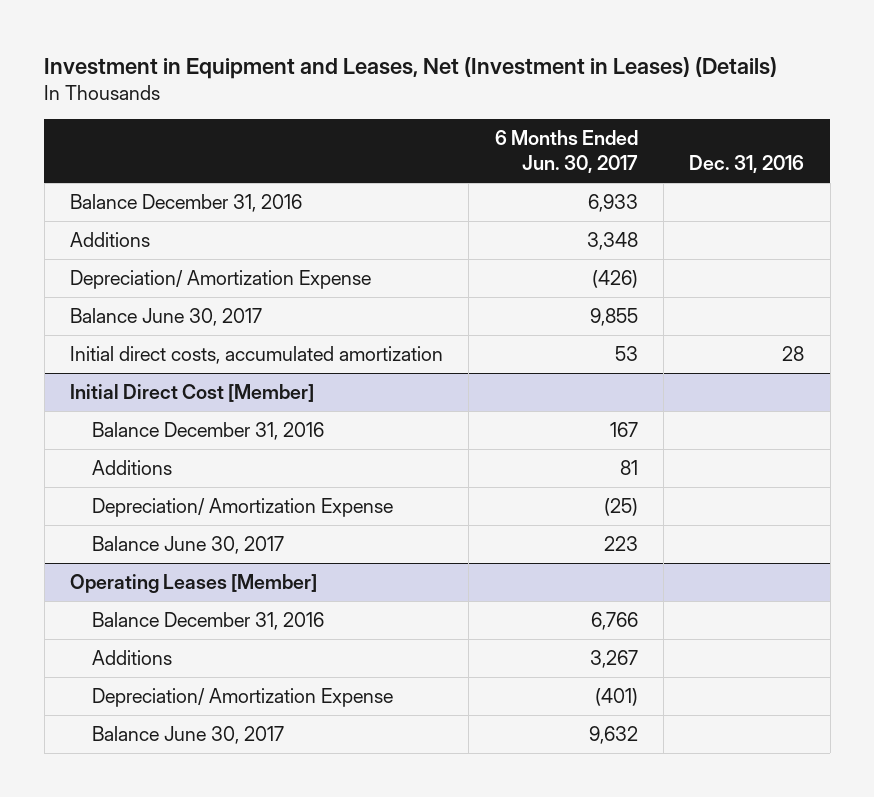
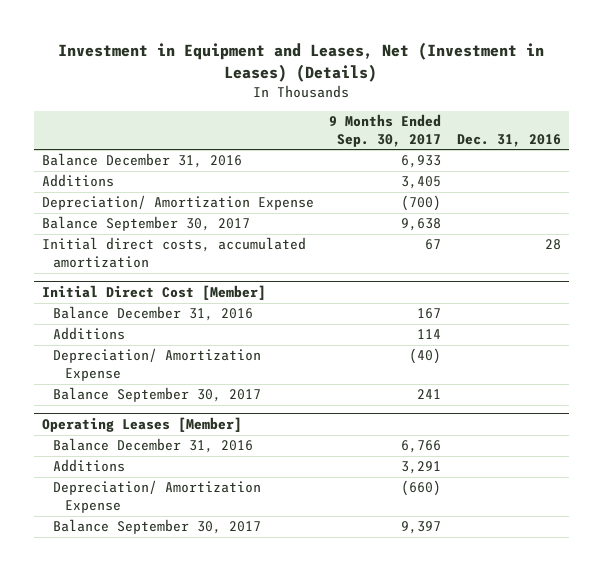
[494,130,638,174] 6 Months Ended Jun. 30, 2017 -> none
none -> [329,114,442,147] 9 Months Ended Sep. 30, 2017
[69,307,262,326] Balance June 30, 2017 -> [41,216,250,232] Balance September 30, 2017
[92,535,285,554] Balance June 30, 2017 -> [53,387,262,403] Balance September 30, 2017
[92,725,285,744] Balance June 30, 2017 -> [53,519,262,535] Balance September 30, 2017

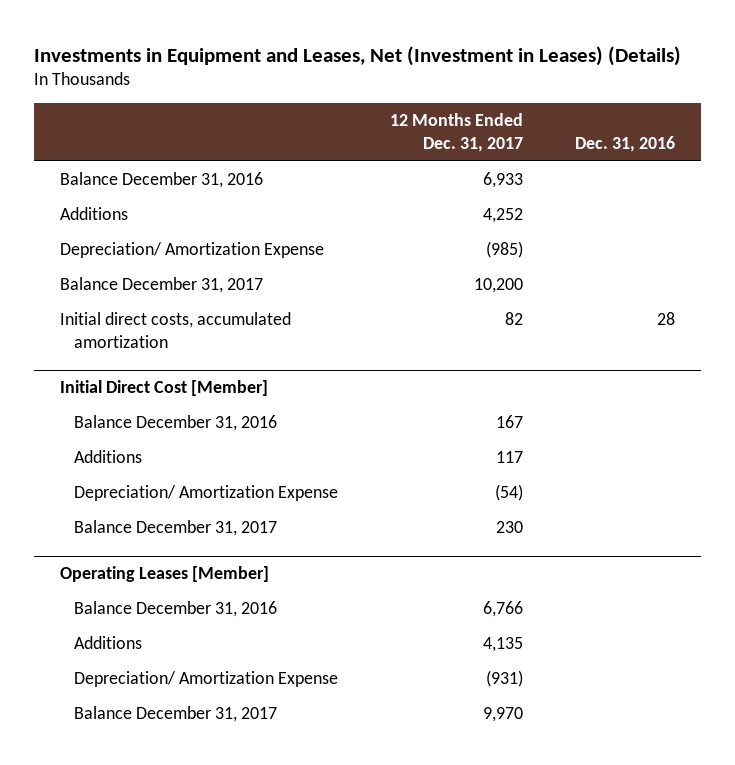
[58,41,545,82] Investment in Equipment and Leases, Net (Investment in Leases) (Details) -> [34,45,682,66] Investments in Equipment and Leases, Net (Investment in Leases) (Details)
[329,114,442,147] 9 Months Ended Sep. 30, 2017 -> none
none -> [389,113,523,152] 12 Months Ended Dec. 31, 2017
[41,216,250,232] Balance September 30, 2017 -> [60,277,264,294] Balance December 31, 2017
[53,387,262,403] Balance September 30, 2017 -> [73,520,277,537] Balance December 31, 2017
[53,519,262,535] Balance September 30, 2017 -> [73,706,277,723] Balance December 31, 2017

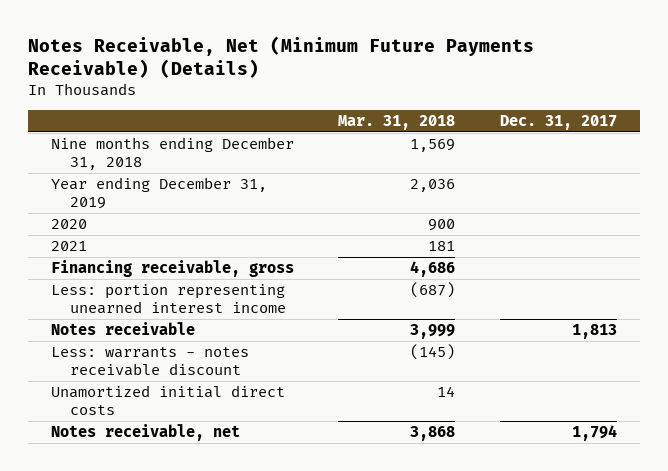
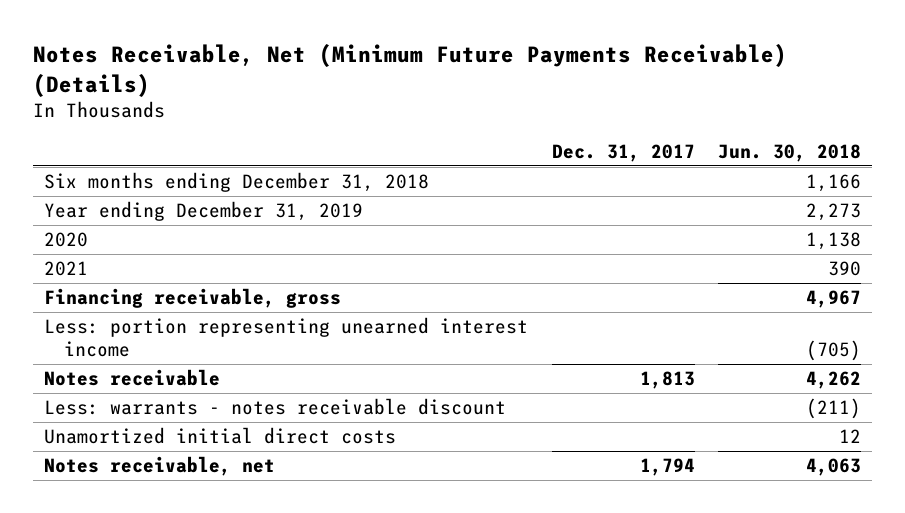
[338,115,456,131] Mar. 31, 2018 -> none
none -> [717,143,861,162] Jun. 30, 2018
[50,137,294,171] Nine months ending December 31, 2018 -> [44,172,430,193] Six months ending December 31, 2018

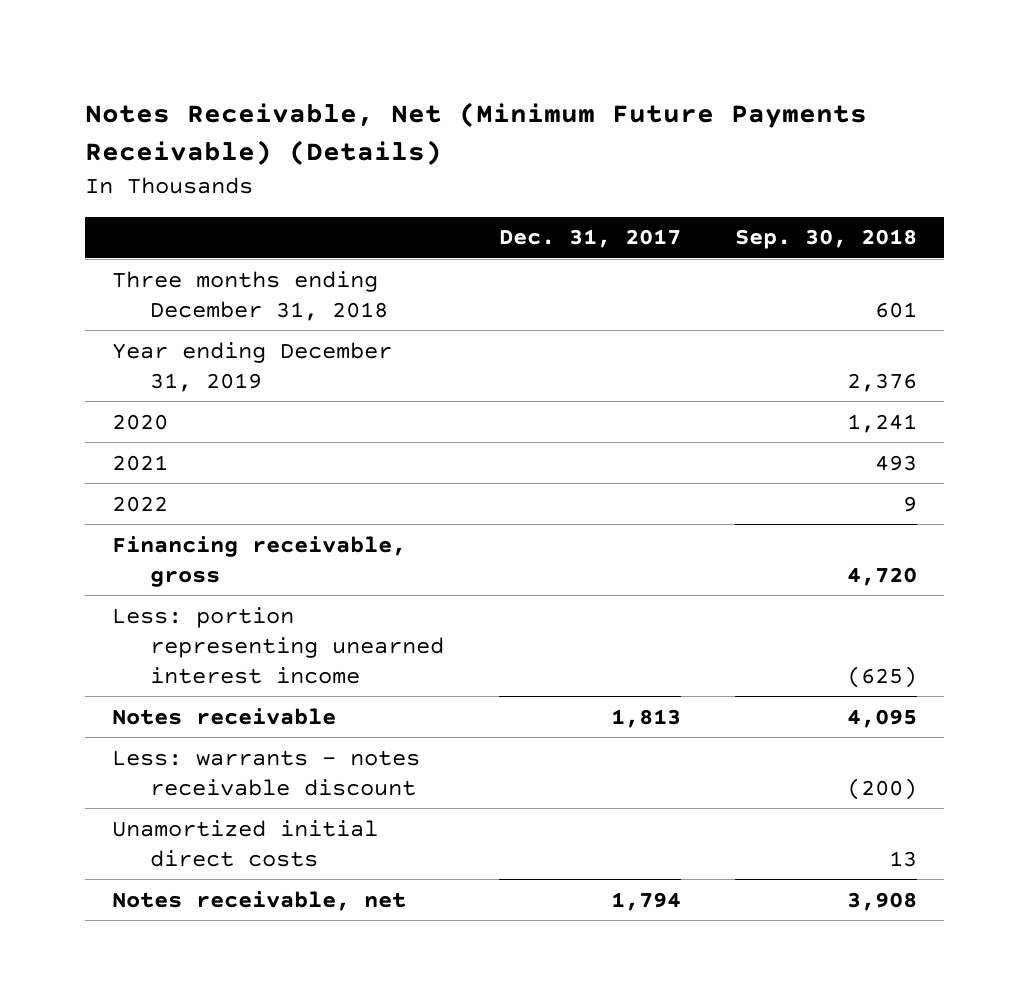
[717,143,861,162] Jun. 30, 2018 -> none
none -> [734,229,917,250] Sep. 30, 2018
[44,172,430,193] Six months ending December 31, 2018 -> [111,270,389,321] Three months ending December 31, 2018
none -> [111,495,168,512] 2022

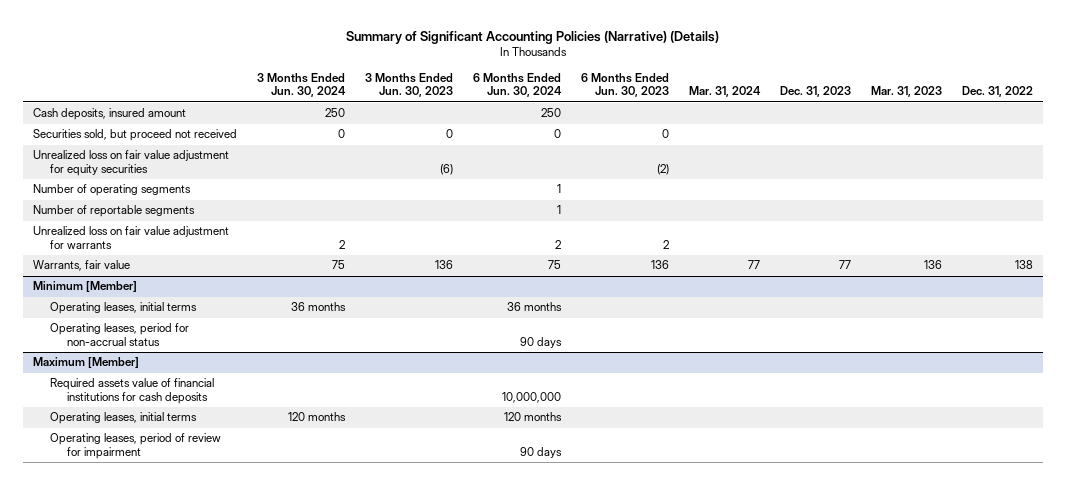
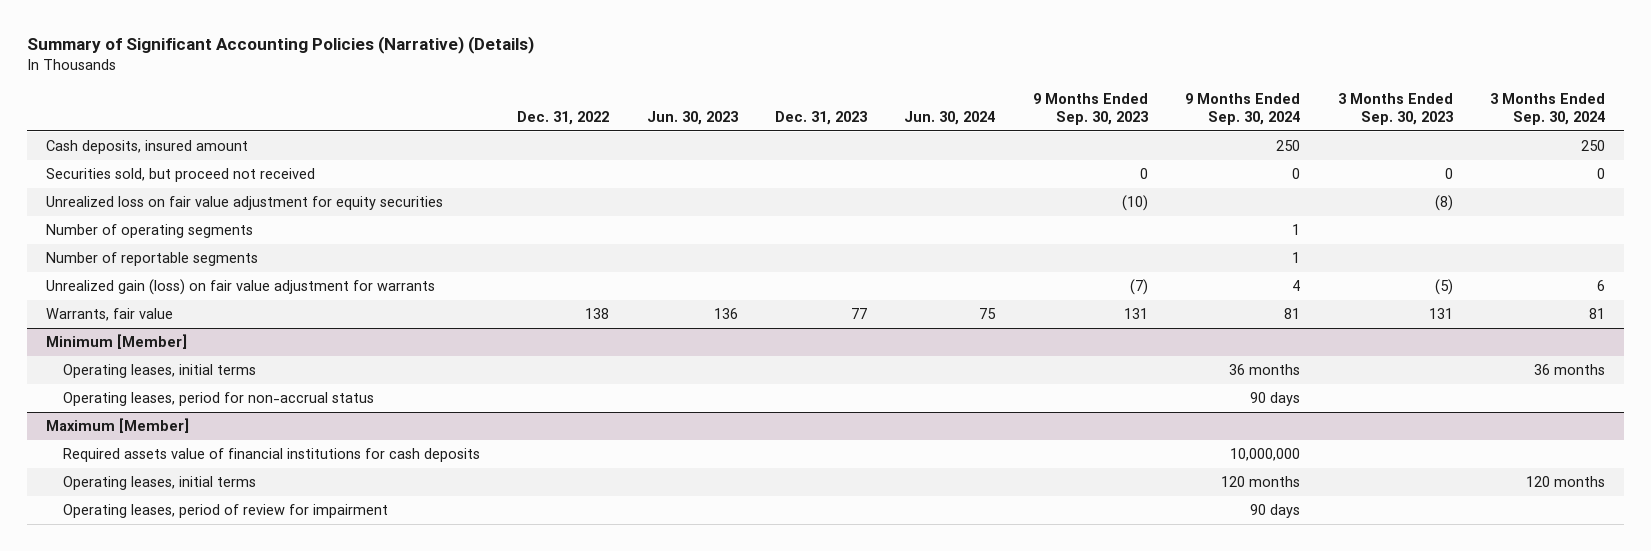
[257,72,347,98] 3 Months Ended Jun. 30, 2024 -> none
[365,72,454,98] 3 Months Ended Jun. 30, 2023 -> none
[473,72,563,98] 6 Months Ended Jun. 30, 2024 -> none
[581,72,670,98] 6 Months Ended Jun. 30, 2023 -> none
[689,86,762,98] Mar. 31, 2024 -> none
[871,86,943,98] Mar. 31, 2023 -> none
none -> [646,110,738,125] Jun. 30, 2023
none -> [904,110,996,125] Jun. 30, 2024
none -> [1032,92,1148,125] 9 Months Ended Sep. 30, 2023
none -> [1185,92,1301,125] 9 Months Ended Sep. 30, 2024
none -> [1337,92,1453,125] 3 Months Ended Sep. 30, 2023
none -> [1490,92,1606,125] 3 Months Ended Sep. 30, 2024
[33,226,230,249] Unrealized loss on fair value adjustment for warrants -> [45,279,435,296] Unrealized gain (loss) on fair value adjustment for warrants

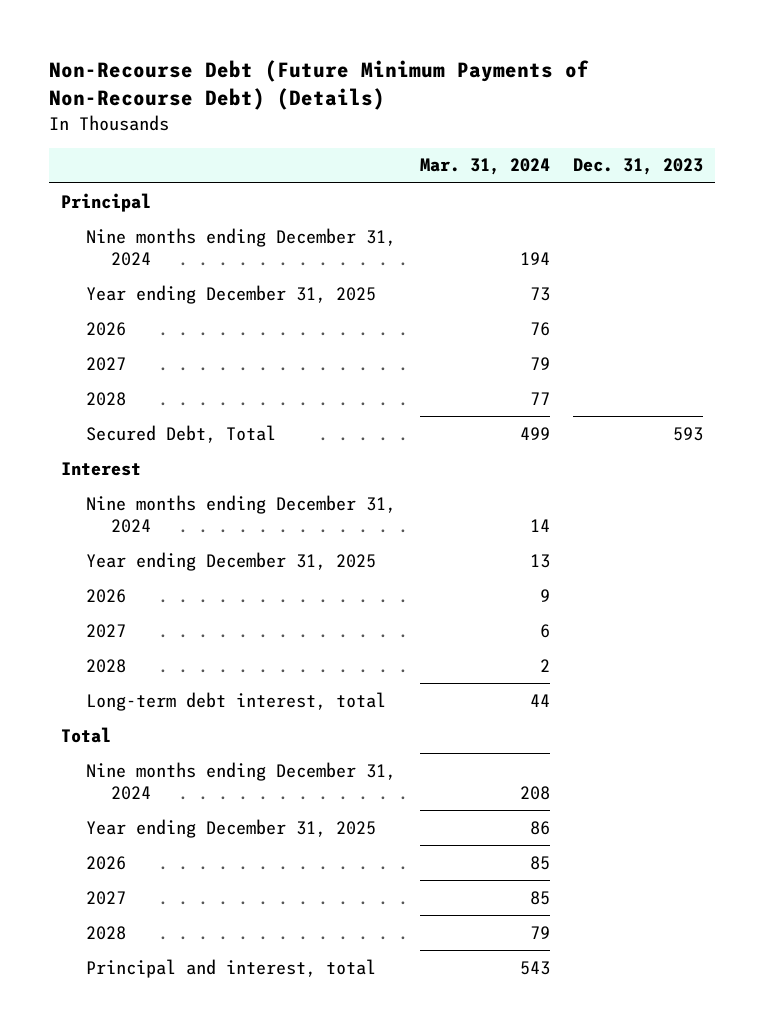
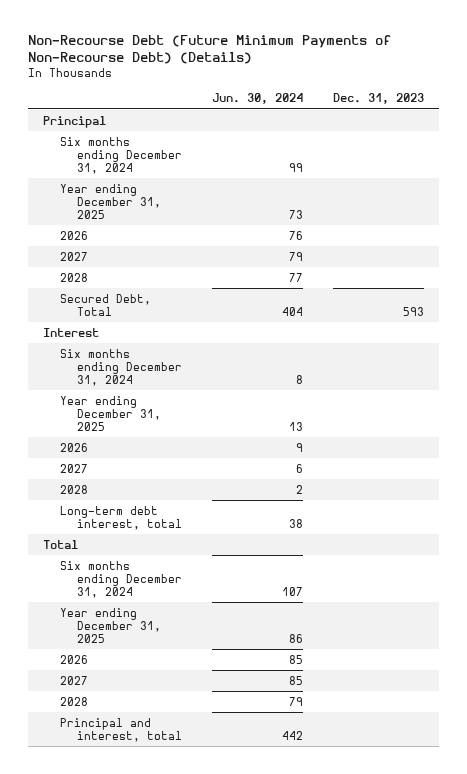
[419,158,550,176] Mar. 31, 2024 -> none
none -> [212,93,304,105] Jun. 30, 2024
[86,227,397,266] Nine months ending December 31, 2024 -> [60,136,183,174] Six months ending December 31, 2024
[86,494,397,533] Nine months ending December 31, 2024 -> [60,348,183,386] Six months ending December 31, 2024
[86,761,397,800] Nine months ending December 31, 2024 -> [60,560,183,598] Six months ending December 31, 2024

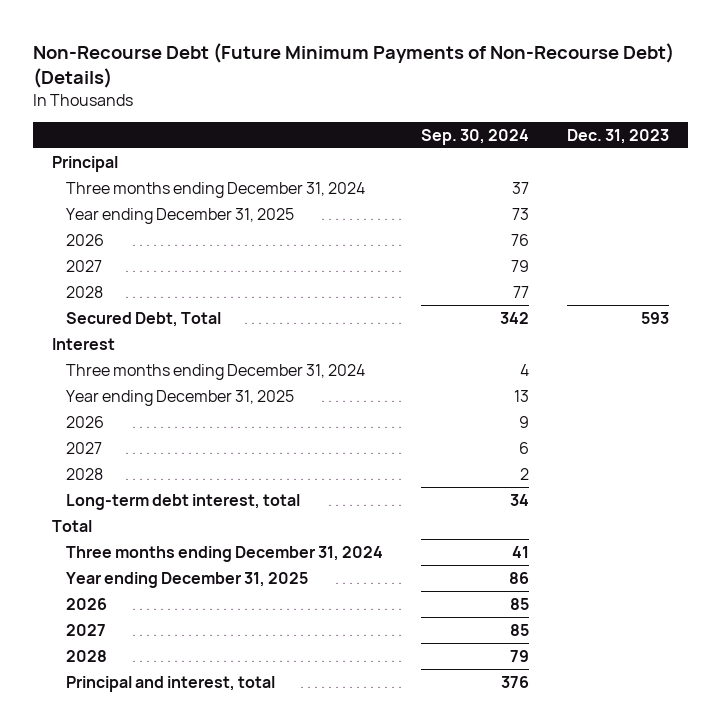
[212,93,304,105] Jun. 30, 2024 -> none
none -> [421,128,530,145] Sep. 30, 2024
[60,136,183,174] Six months ending December 31, 2024 -> [66,181,366,198] Three months ending December 31, 2024
[60,348,183,386] Six months ending December 31, 2024 -> [66,363,366,380] Three months ending December 31, 2024
[60,560,183,598] Six months ending December 31, 2024 -> [66,545,384,562] Three months ending December 31, 2024

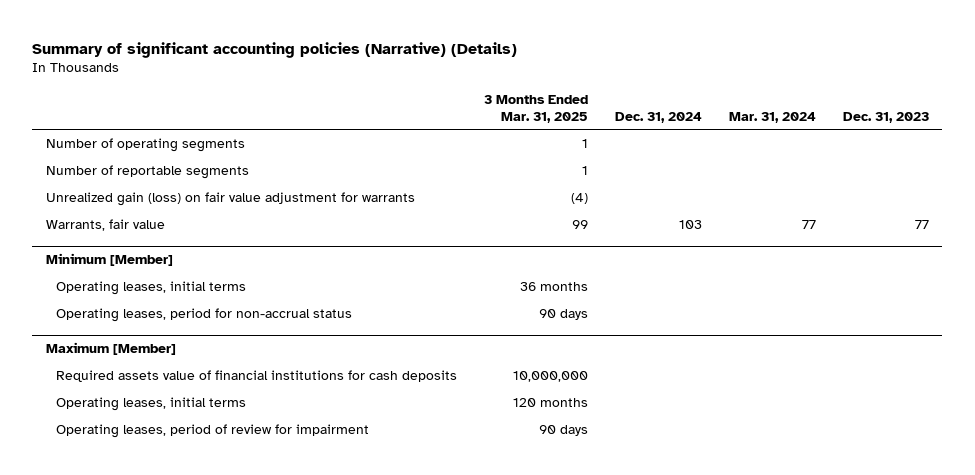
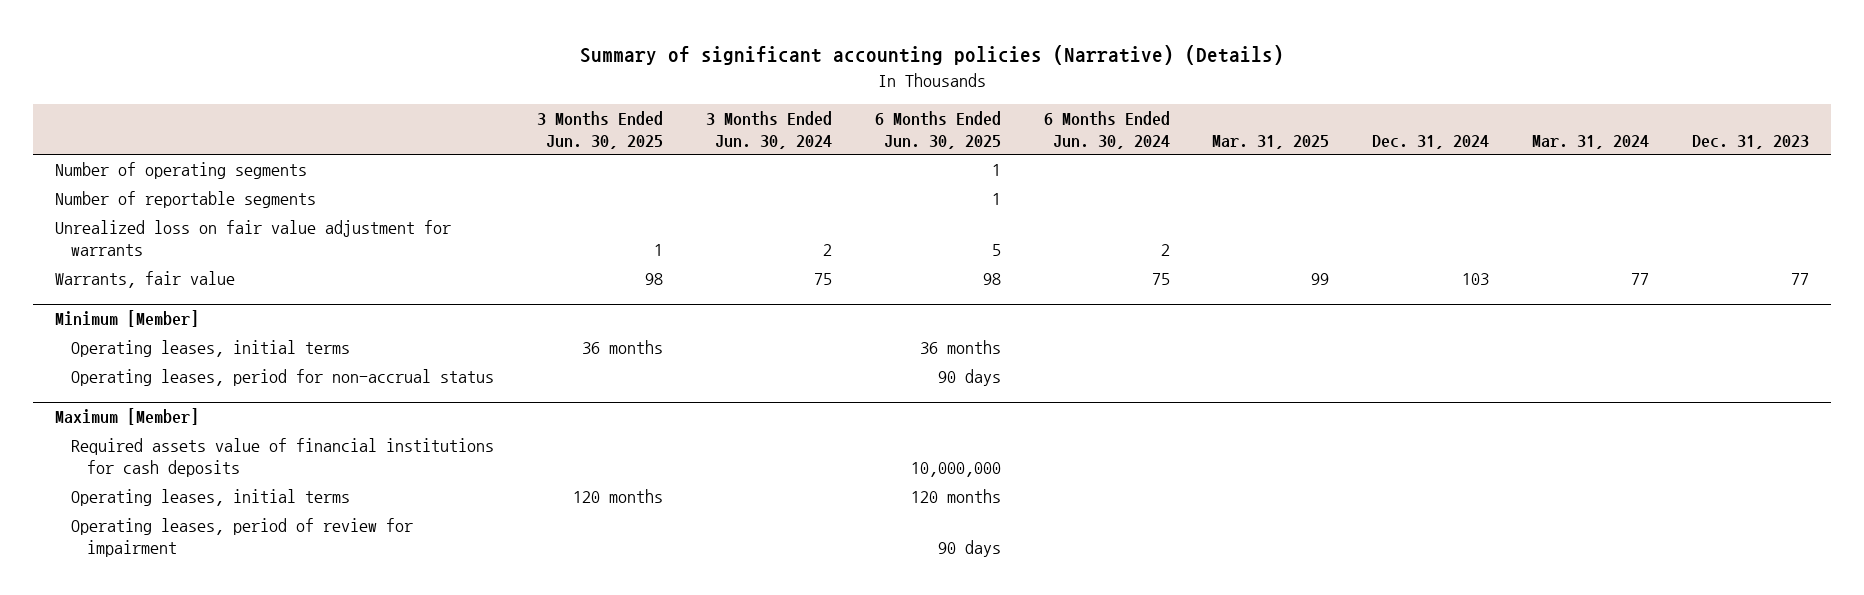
[483,94,588,123] 3 Months Ended Mar. 31, 2025 -> none
none -> [536,110,663,149] 3 Months Ended Jun. 30, 2025
none -> [705,110,832,149] 3 Months Ended Jun. 30, 2024
none -> [874,110,1001,149] 6 Months Ended Jun. 30, 2025
none -> [1043,110,1170,149] 6 Months Ended Jun. 30, 2024
none -> [1212,134,1330,149] Mar. 31, 2025
[45,192,415,207] Unrealized gain (loss) on fair value adjustment for warrants -> [54,220,451,257] Unrealized loss on fair value adjustment for warrants

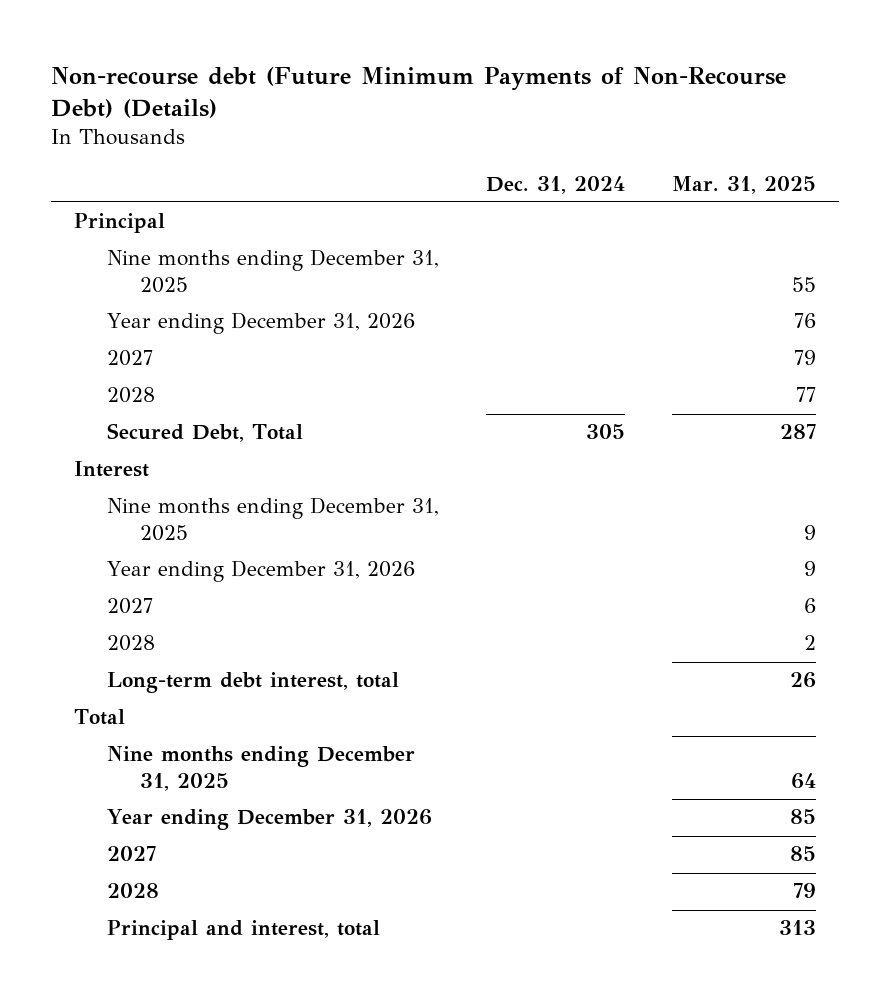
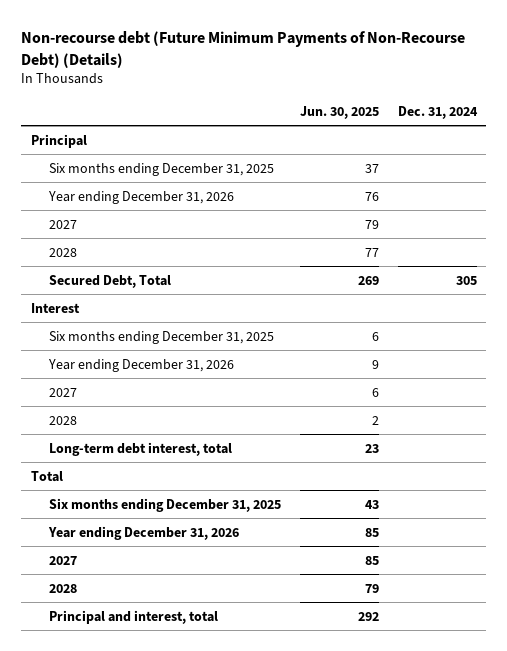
[671,175,816,194] Mar. 31, 2025 -> none
none -> [300,105,380,119] Jun. 30, 2025
[107,249,440,294] Nine months ending December 31, 2025 -> [49,162,275,176] Six months ending December 31, 2025
[107,497,440,542] Nine months ending December 31, 2025 -> [49,330,275,344] Six months ending December 31, 2025
[107,746,416,792] Nine months ending December 31, 2025 -> [49,497,282,512] Six months ending December 31, 2025

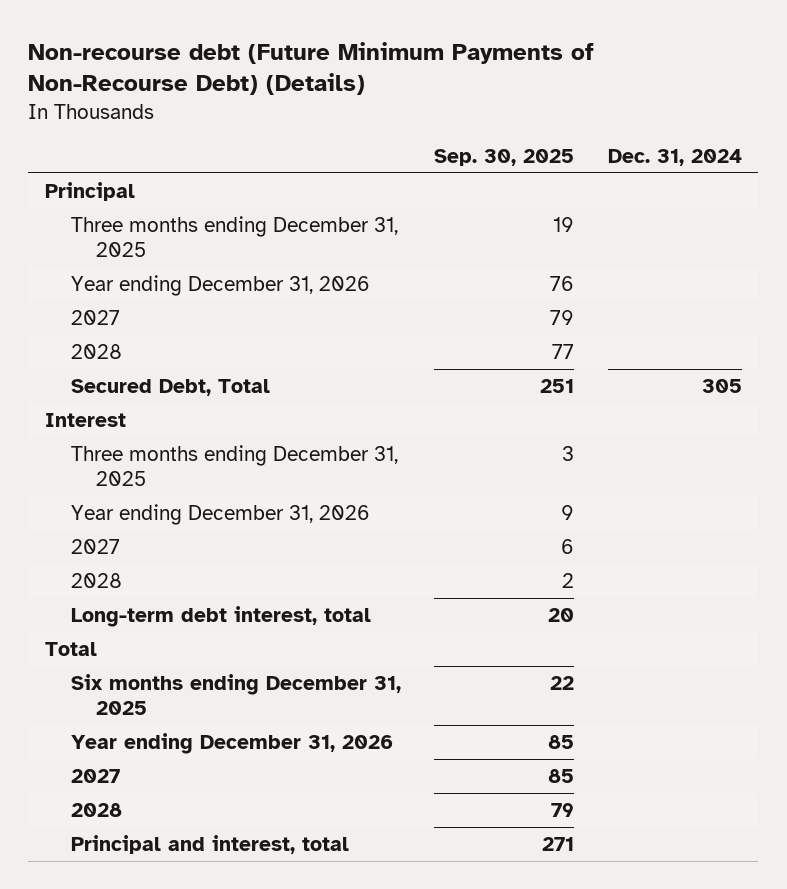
[300,105,380,119] Jun. 30, 2025 -> none
none -> [434,148,575,166] Sep. 30, 2025
[49,162,275,176] Six months ending December 31, 2025 -> [70,215,398,258] Three months ending December 31, 2025
[49,330,275,344] Six months ending December 31, 2025 -> [70,444,398,487] Three months ending December 31, 2025

